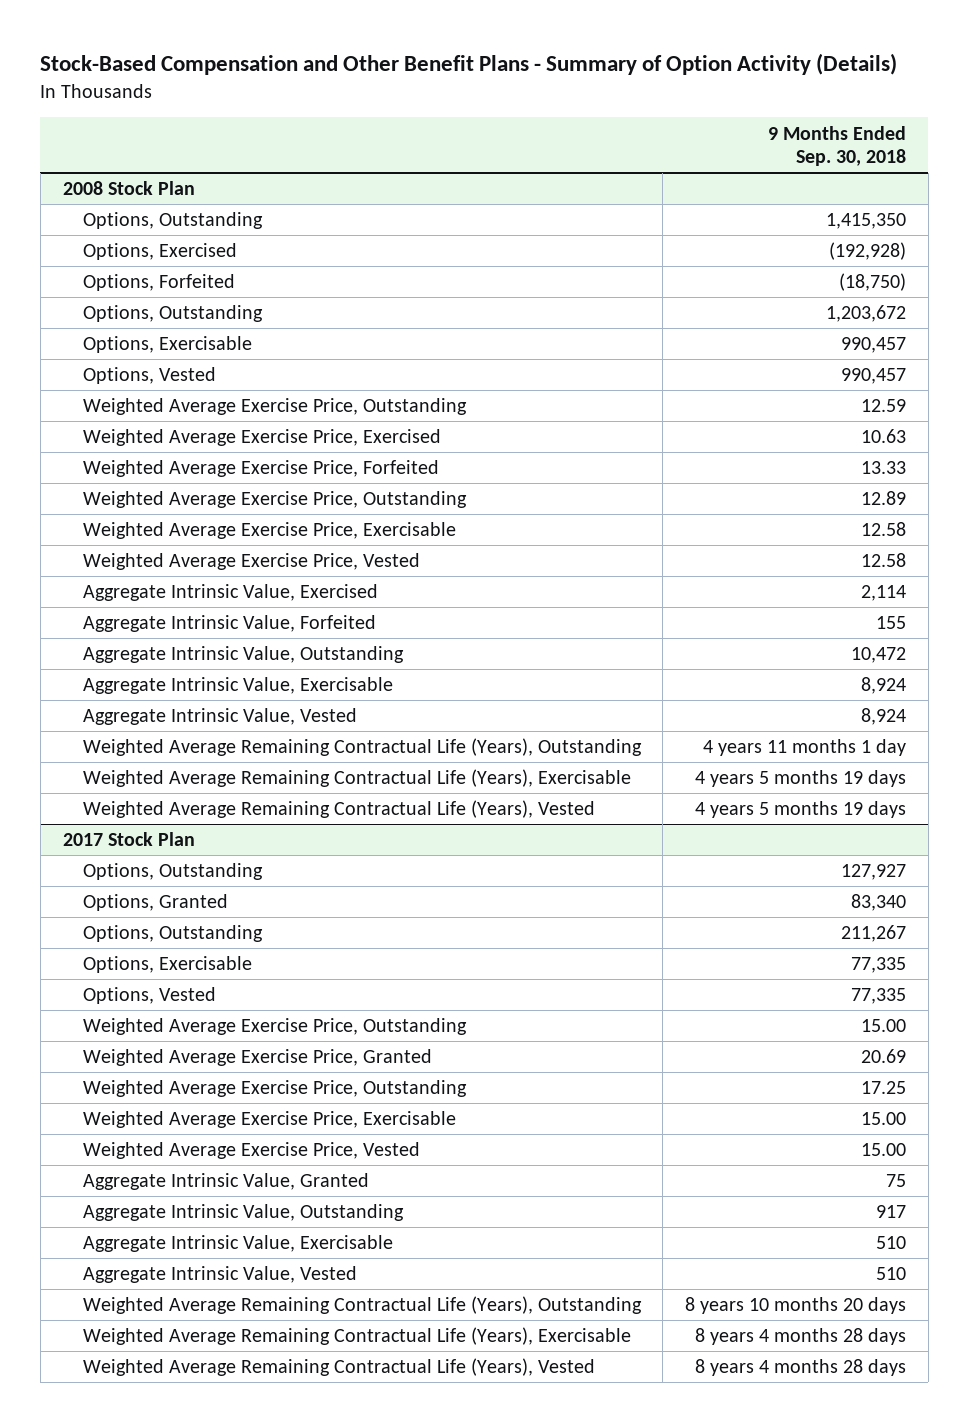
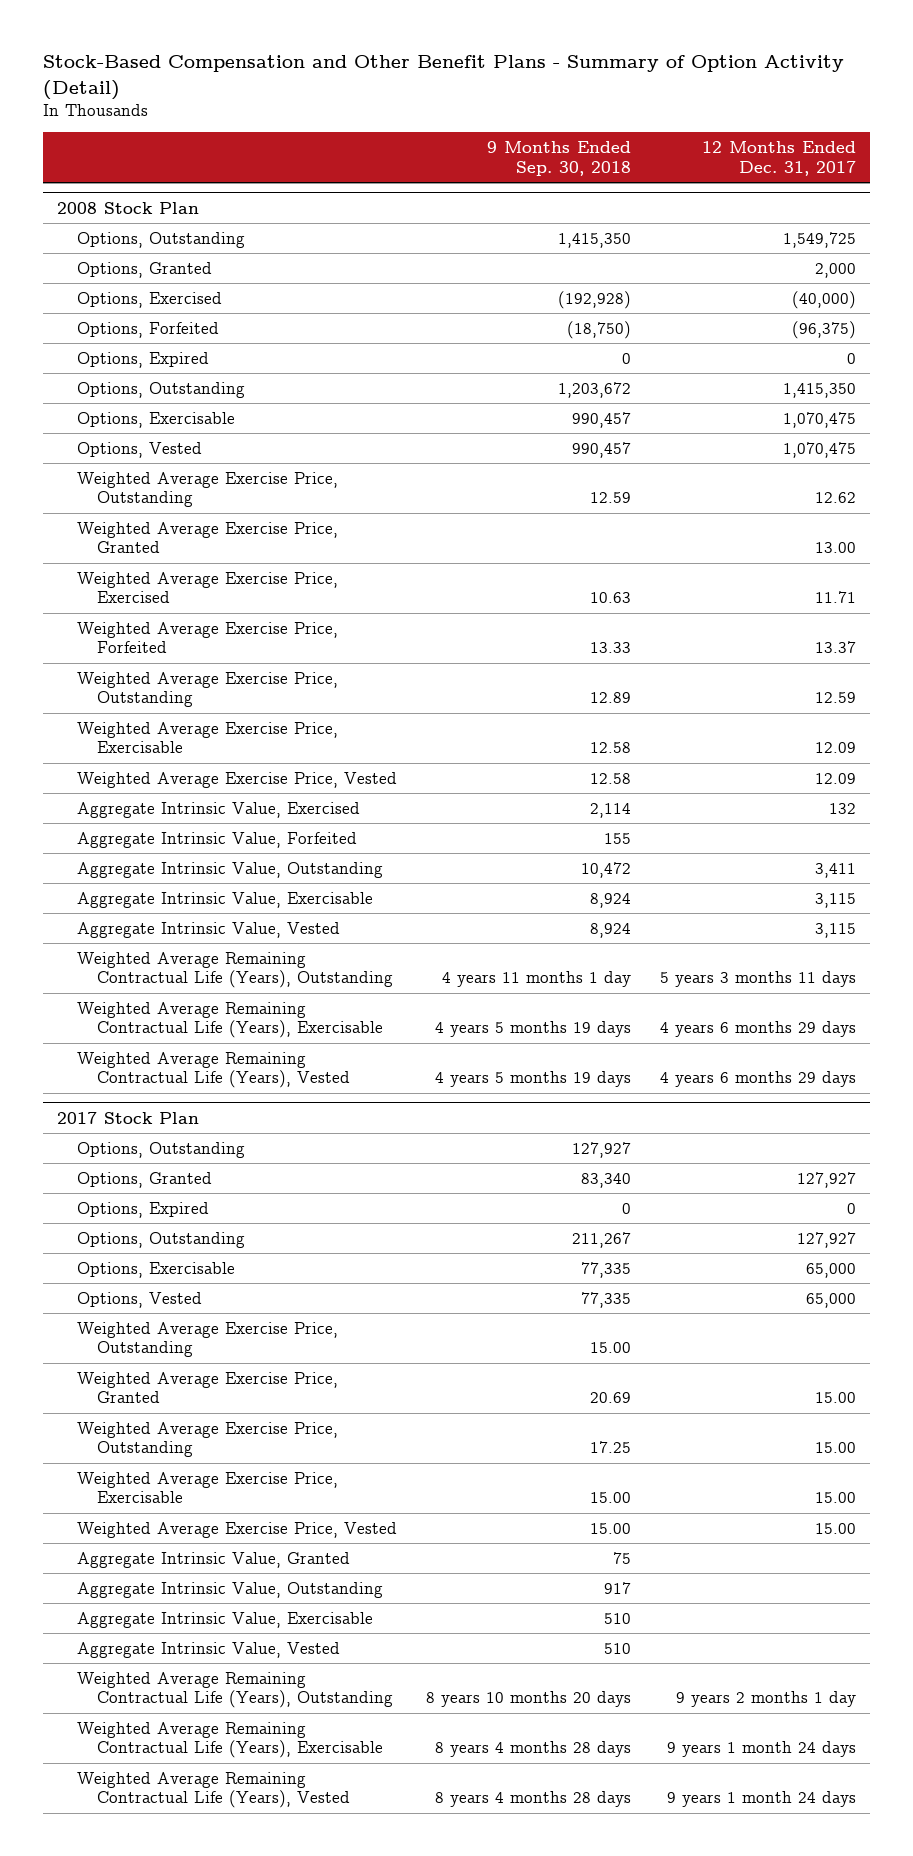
[40,53,898,76] Stock-Based Compensation and Other Benefit Plans - Summary of Option Activity (Details) -> [42,55,844,100] Stock-Based Compensation and Other Benefit Plans - Summary of Option Activity (Detail)
none -> [701,141,856,176] 12 Months Ended Dec. 31, 2017
none -> [76,261,212,278] Options, Granted
none -> [76,351,209,368] Options, Expired
none -> [76,521,338,554] Weighted Average Exercise Price, Granted
none -> [76,1201,209,1218] Options, Expired

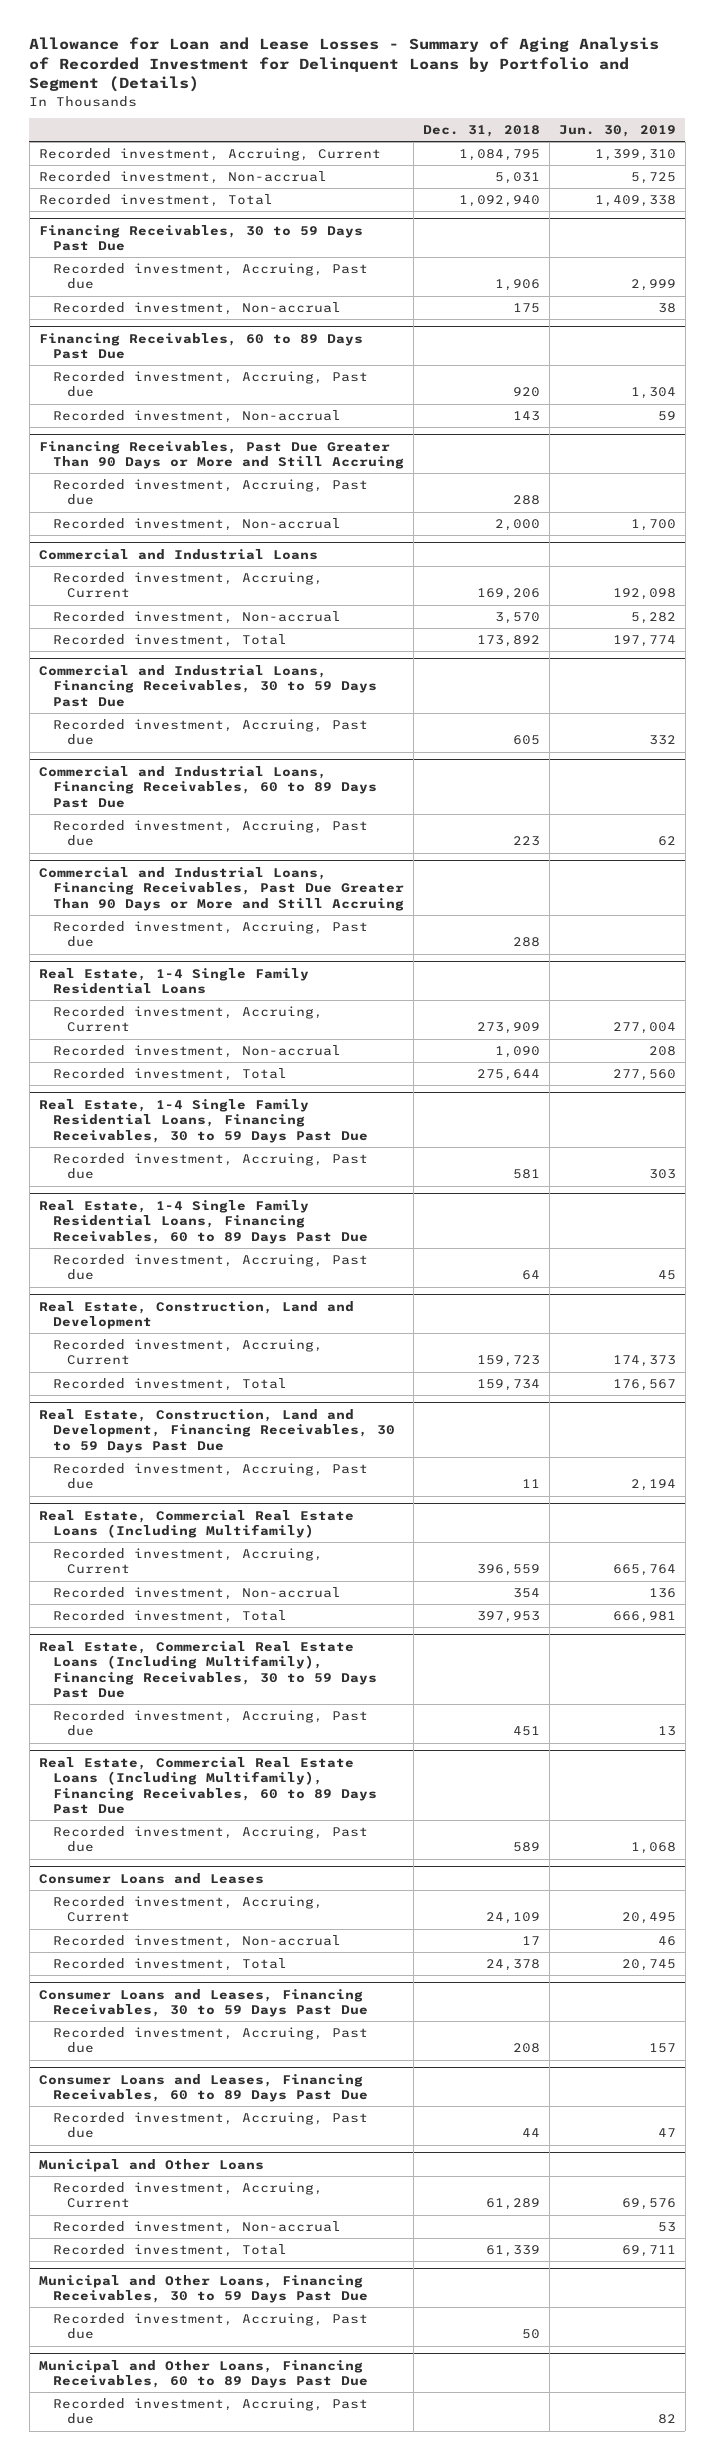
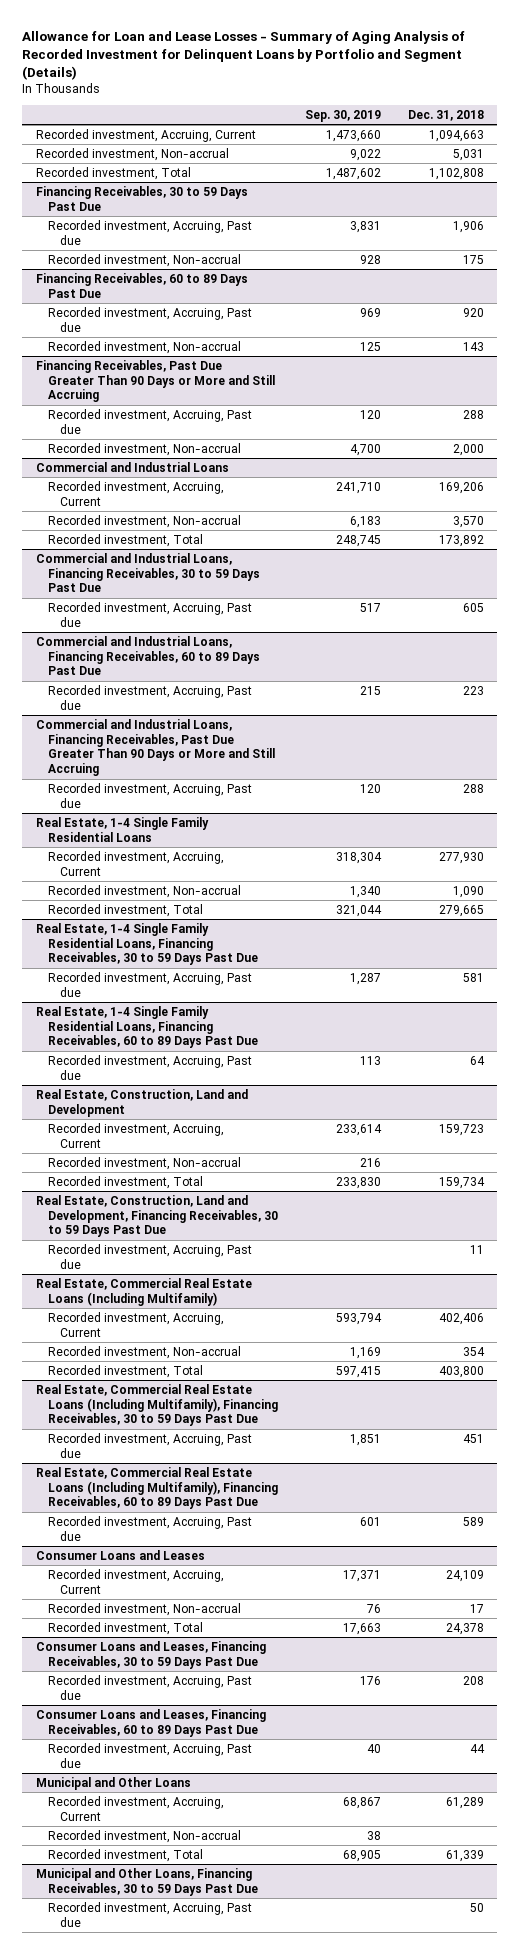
[558,125,676,138] Jun. 30, 2019 -> none
none -> [304,109,381,122] Sep. 30, 2019
[458,149,540,162] 1,084,795 -> [428,129,484,142] 1,094,663
[458,195,540,208] 1,092,940 -> [428,167,484,180] 1,102,808
[476,1022,540,1035] 273,909 -> [438,851,484,864] 277,930
[476,1069,540,1082] 275,644 -> [438,904,484,917] 279,665
none -> [47,1156,241,1170] Recorded investment, Non-accrual
[476,1564,540,1577] 396,559 -> [438,1312,484,1325] 402,406
[476,1611,540,1624] 397,953 -> [438,1365,484,1378] 403,800
[38,2359,368,2389] Municipal and Other Loans, Financing Receivables, 60 to 89 Days Past Due -> none
[52,2398,368,2425] Recorded investment, Accruing, Past due -> none

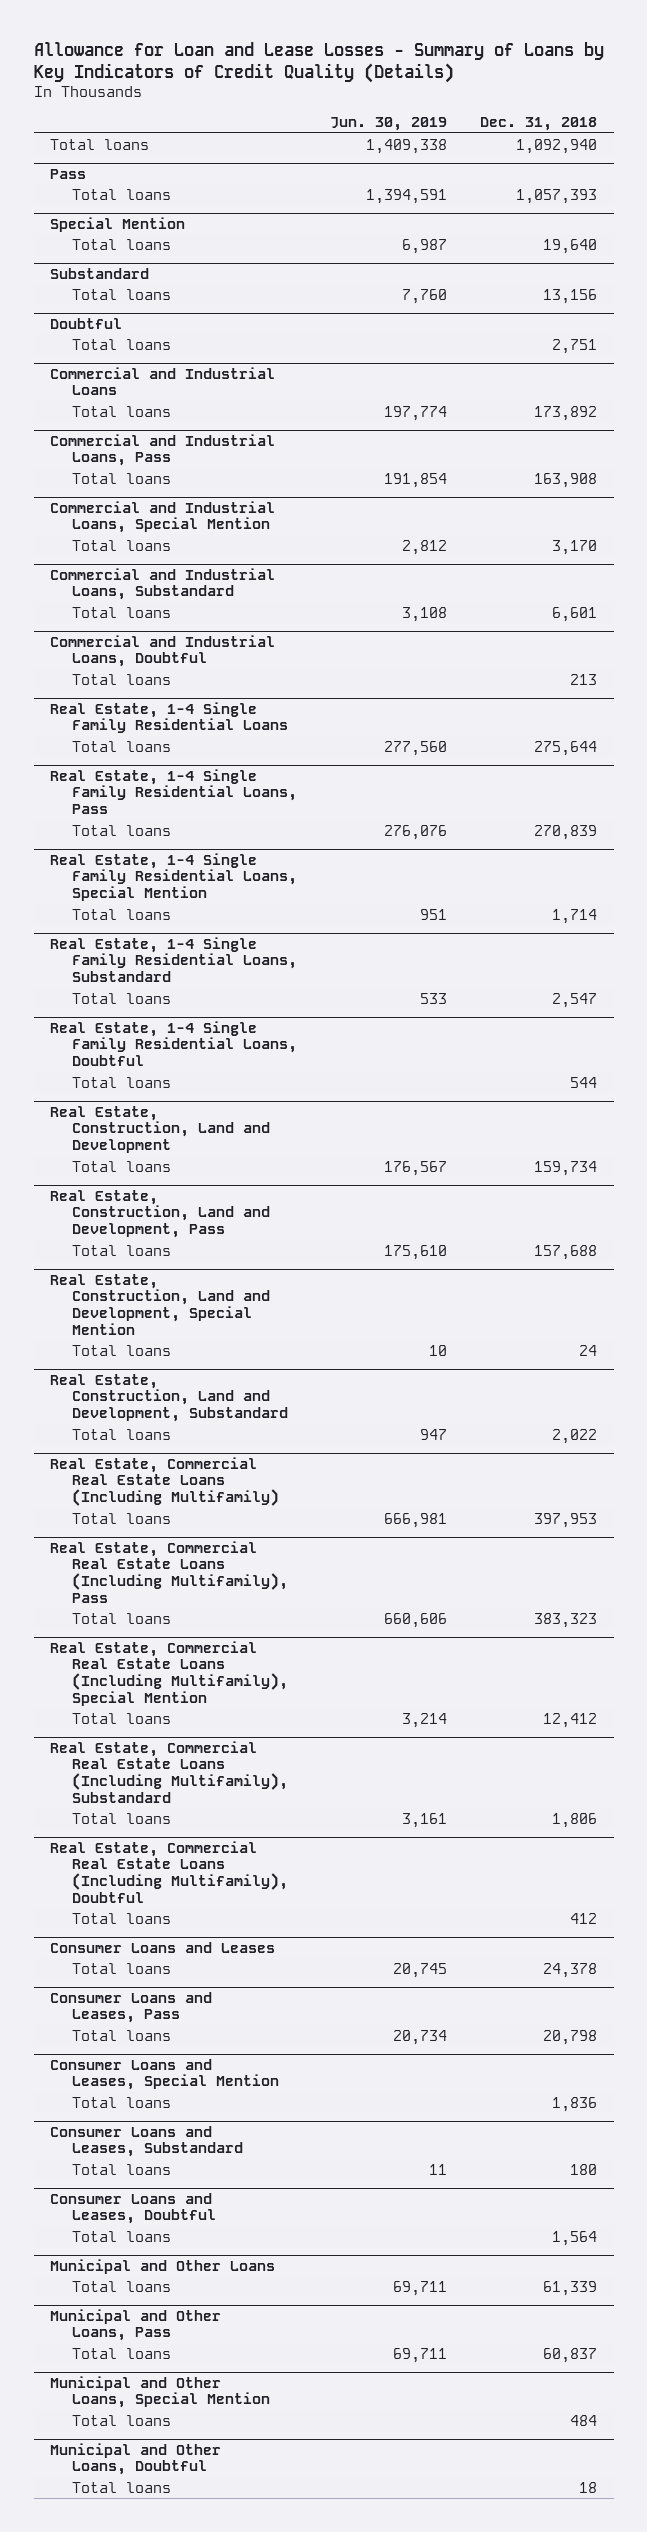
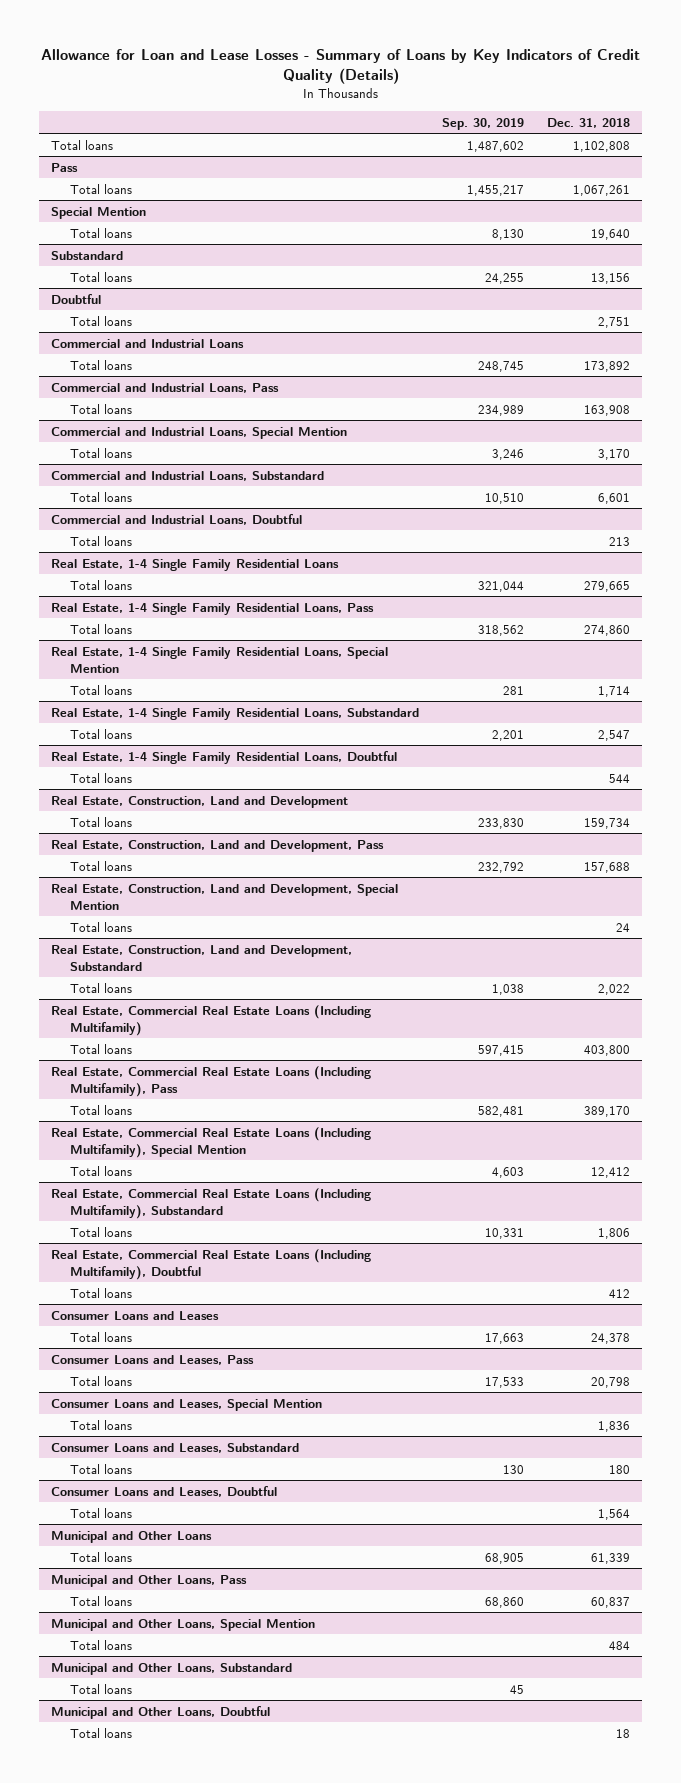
[329,116,447,131] Jun. 30, 2019 -> none
none -> [442,117,525,130] Sep. 30, 2019
[516,138,598,154] 1,092,940 -> [573,140,631,152] 1,102,808
[516,188,598,204] 1,057,393 -> [573,184,631,196] 1,067,261
[534,740,598,756] 275,644 -> [584,580,631,592] 279,665
[534,824,598,840] 270,839 -> [584,624,631,636] 274,860
[534,1512,598,1528] 397,953 -> [584,1044,631,1056] 403,800
[534,1612,598,1628] 383,323 -> [584,1105,631,1117] 389,170
none -> [51,1662,293,1675] Municipal and Other Loans, Substandard
none -> [69,1683,132,1694] Total loans

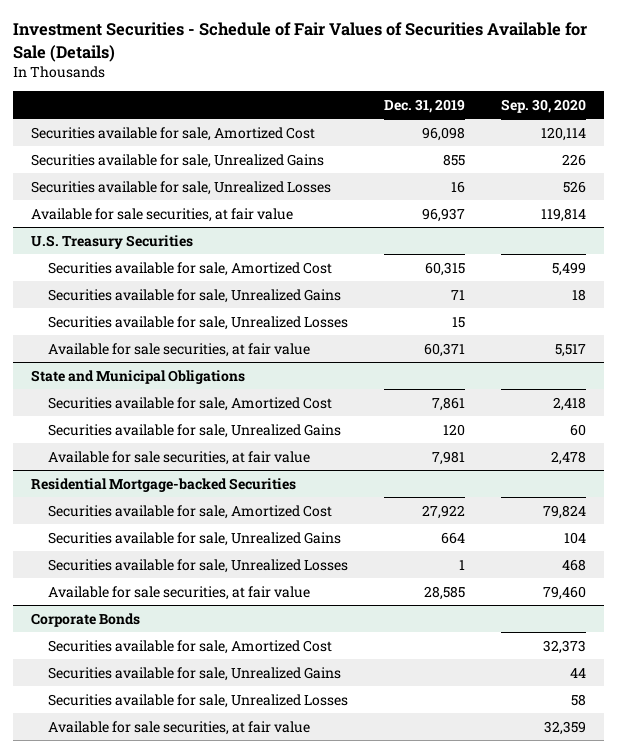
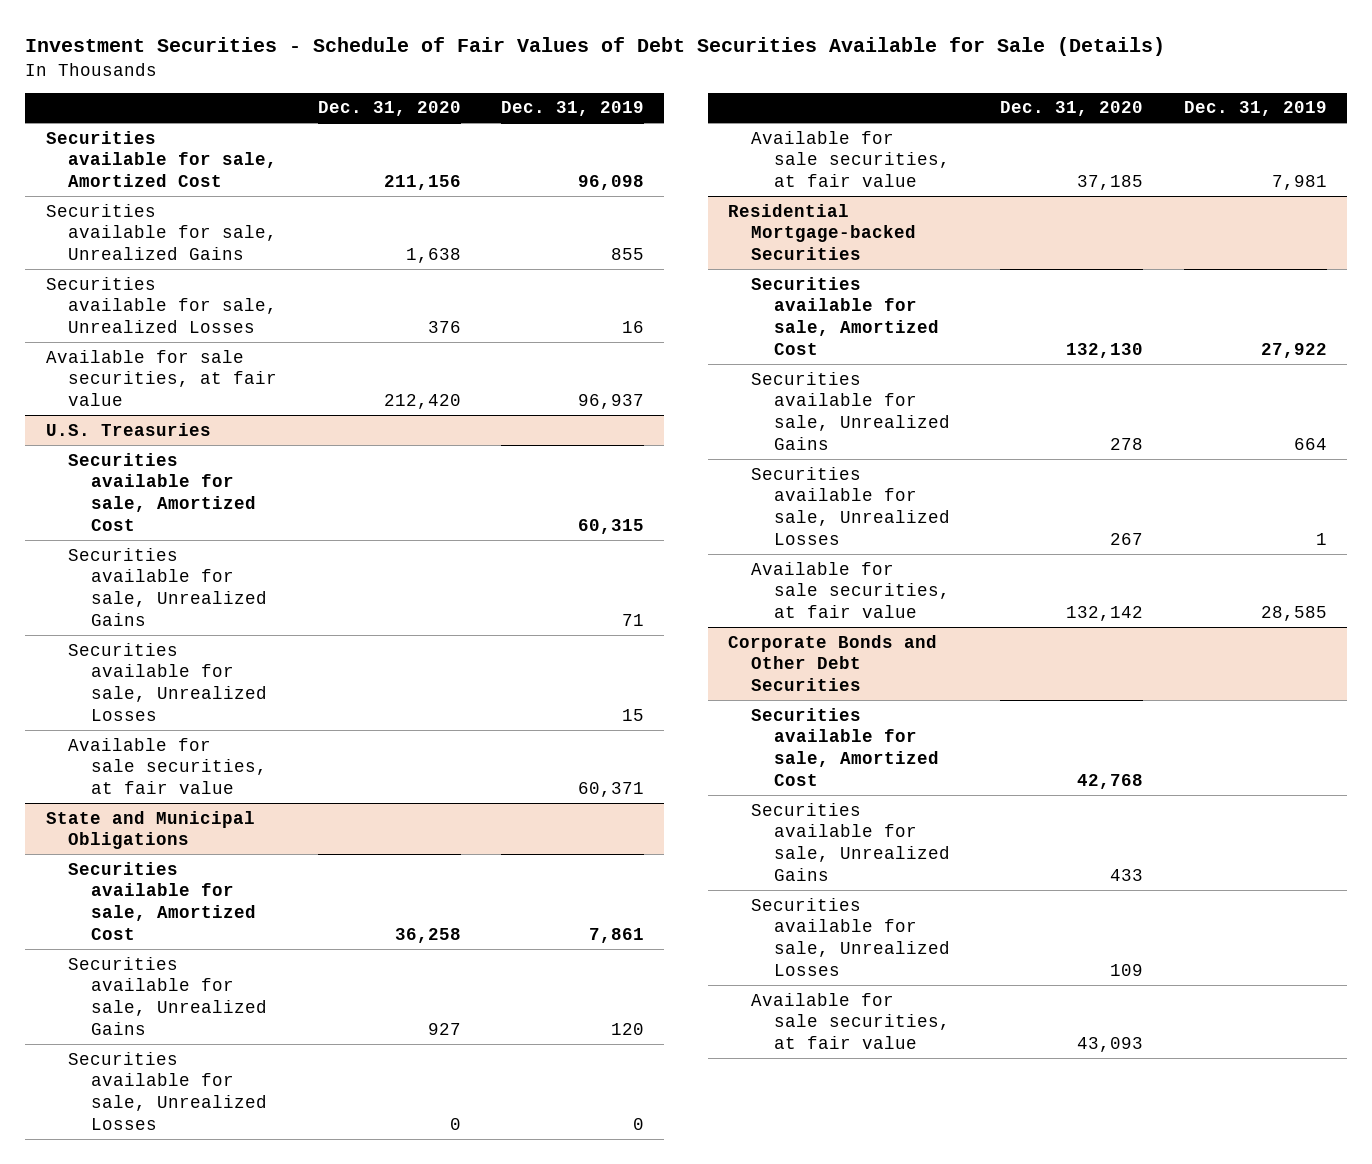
[13,22,588,62] Investment Securities - Schedule of Fair Values of Securities Available for Sale (Details) -> [25,37,1166,57] Investment Securities - Schedule of Fair Values of Debt Securities Available for Sale (Details)
[501,98,587,113] Sep. 30, 2020 -> none
none -> [317,101,461,117] Dec. 31, 2020
[31,234,194,249] U.S. Treasury Securities -> [45,422,211,436] U.S. Treasuries
none -> [68,1051,268,1131] Securities available for sale, Unrealized Losses
[31,612,141,627] Corporate Bonds -> none
none -> [727,634,937,692] Corporate Bonds and Other Debt Securities

